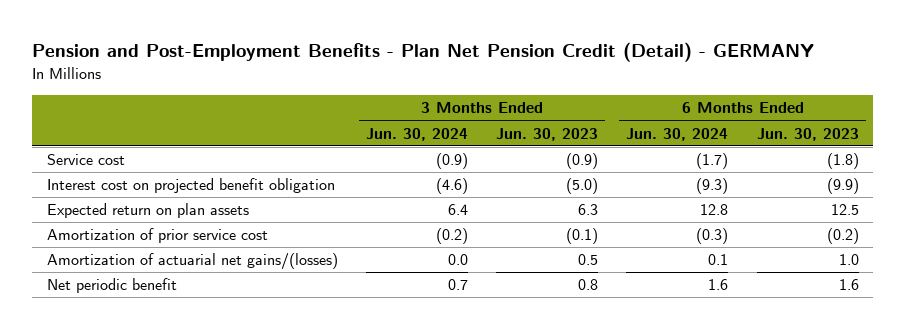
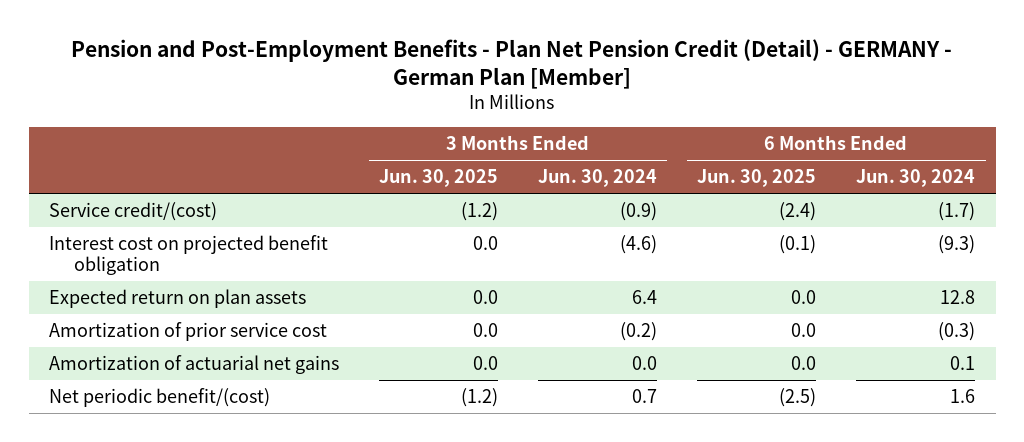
[32,42,815,63] Pension and Post-Employment Benefits - Plan Net Pension Credit (Detail) - GERMANY -> [71,38,953,89] Pension and Post-Employment Benefits - Plan Net Pension Credit (Detail) - GERMANY - German Plan [Member]
[496,127,599,141] Jun. 30, 2023 -> none
[756,127,859,141] Jun. 30, 2023 -> none
none -> [378,169,498,188] Jun. 30, 2025
none -> [697,169,817,188] Jun. 30, 2025
[46,154,125,166] Service cost -> [48,202,217,222] Service credit/(cost)
[46,253,338,271] Amortization of actuarial net gains/(losses) -> [48,355,339,375] Amortization of actuarial net gains
[46,278,177,294] Net periodic benefit -> [48,388,270,408] Net periodic benefit/(cost)

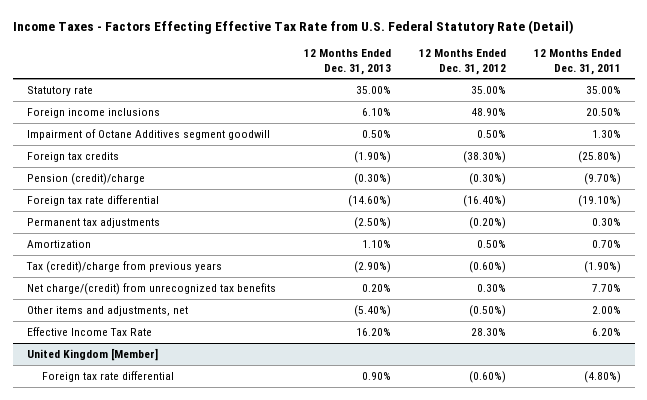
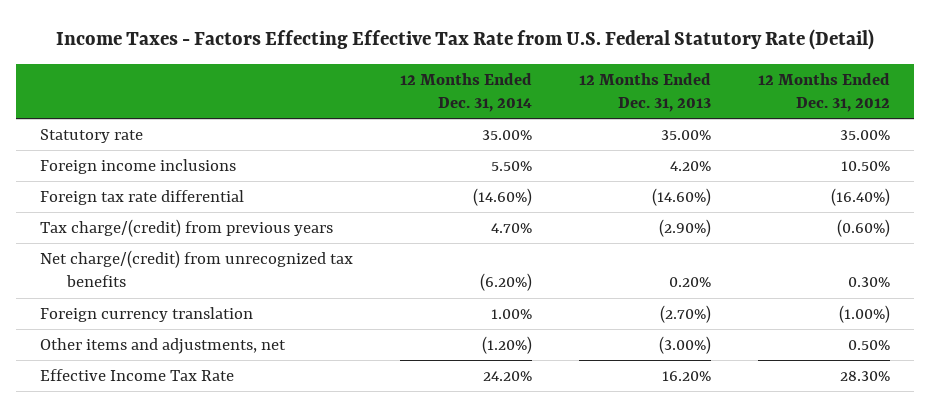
[533,49,621,75] 12 Months Ended Dec. 31, 2011 -> none
none -> [399,72,532,112] 12 Months Ended Dec. 31, 2014
[26,129,270,141] Impairment of Octane Additives segment goodwill -> none
[26,152,119,163] Foreign tax credits -> none
[26,173,145,186] Pension (credit)/charge -> none
[361,108,391,117] 6.10% -> [669,161,711,172] 4.20%
[470,108,506,117] 48.90% -> [841,161,891,172] 10.50%
[26,218,160,229] Permanent tax adjustments -> none
[26,240,91,249] Amortization -> none
[25,261,222,274] Tax (credit)/charge from previous years -> [39,219,333,238] Tax charge/(credit) from previous years
none -> [39,307,253,323] Foreign currency translation
[353,305,391,318] (5.40%) -> [658,336,711,355] (3.00%)
[468,305,506,318] (0.50%) -> [848,340,891,351] 0.50%
[26,348,158,362] United Kingdom [Member] -> none
[41,371,174,383] Foreign tax rate differential -> none

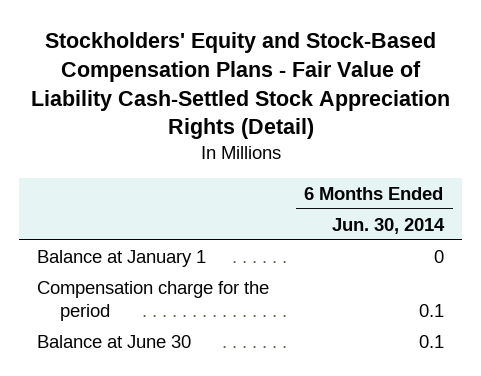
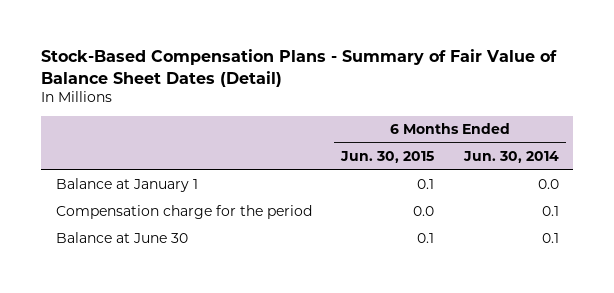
[30,32,450,140] Stockholders' Equity and Stock-Based Compensation Plans - Fair Value of Liability Cash-Settled Stock Appreciation Rights (Detail) -> [40,49,557,87] Stock-Based Compensation Plans - Summary of Fair Value of Balance Sheet Dates (Detail)
none -> [340,151,435,164] Jun. 30, 2015
[433,249,444,263] 0 -> [537,179,559,190] 0.0

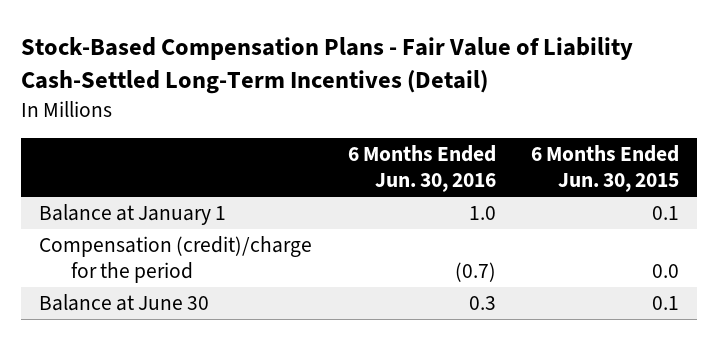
[40,49,557,87] Stock-Based Compensation Plans - Summary of Fair Value of Balance Sheet Dates (Detail) -> [21,36,634,94] Stock-Based Compensation Plans - Fair Value of Liability Cash-Settled Long-Term Incentives (Detail)
[462,151,559,164] Jun. 30, 2014 -> none
none -> [347,145,496,193] 6 Months Ended Jun. 30, 2016
[55,205,312,220] Compensation charge for the period -> [39,235,313,284] Compensation (credit)/charge for the period

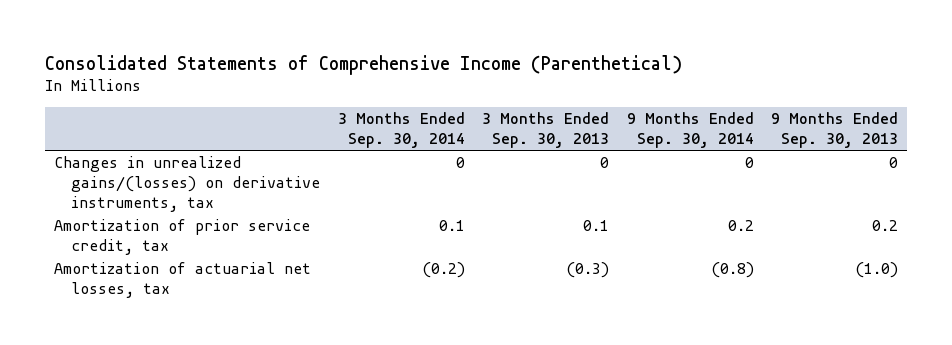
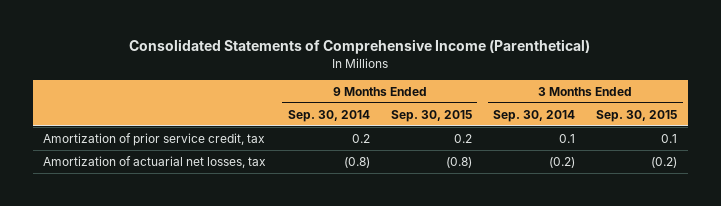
[482,112,610,148] 3 Months Ended Sep. 30, 2013 -> none
[771,112,899,148] 9 Months Ended Sep. 30, 2013 -> none
none -> [390,109,472,122] Sep. 30, 2015
none -> [596,109,678,122] Sep. 30, 2015
[53,156,321,212] Changes in unrealized gains/(losses) on derivative instruments, tax -> none

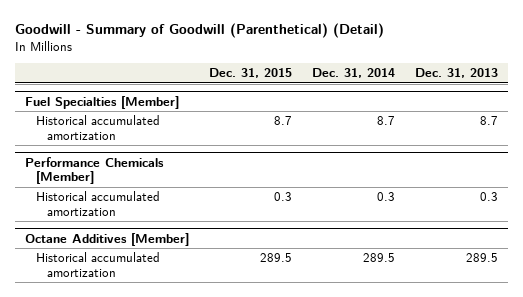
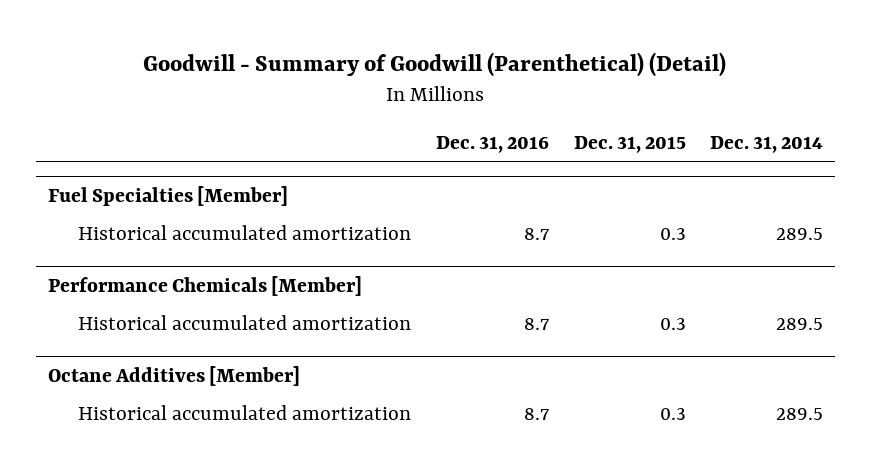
[414,68,498,79] Dec. 31, 2013 -> none
none -> [435,136,549,154] Dec. 31, 2016
[273,116,292,126] 8.7 -> [659,228,686,241] 0.3
[376,116,395,126] 8.7 -> [776,228,824,241] 289.5
[376,192,395,202] 0.3 -> [776,318,824,331] 289.5
[259,253,292,263] 289.5 -> [659,408,686,421] 0.3

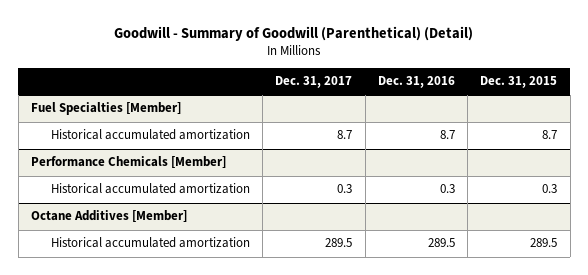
[710,136,824,154] Dec. 31, 2014 -> none
none -> [275,76,353,89] Dec. 31, 2017
[659,228,686,241] 0.3 -> [542,130,558,140] 8.7
[523,318,549,331] 8.7 -> [439,184,455,194] 0.3
[523,408,549,421] 8.7 -> [427,238,455,248] 289.5
[659,408,686,421] 0.3 -> [530,238,558,248] 289.5

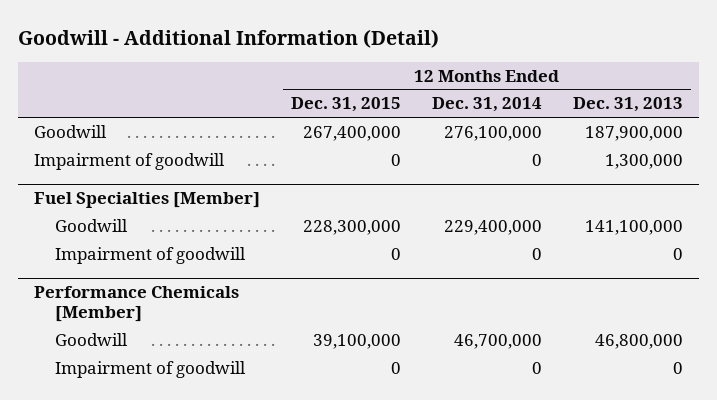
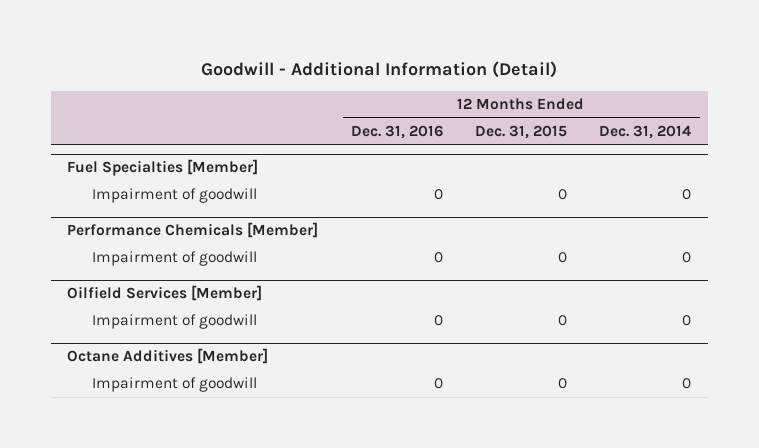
[573,97,684,113] Dec. 31, 2013 -> none
none -> [350,124,443,139] Dec. 31, 2016
[33,125,107,139] Goodwill -> none
[33,153,225,171] Impairment of goodwill -> none
[54,219,128,233] Goodwill -> none
[54,333,128,347] Goodwill -> none
none -> [67,285,263,302] Oilfield Services [Member]
none -> [91,314,257,330] Impairment of goodwill
none -> [67,348,269,365] Octane Additives [Member]
none -> [91,377,257,393] Impairment of goodwill

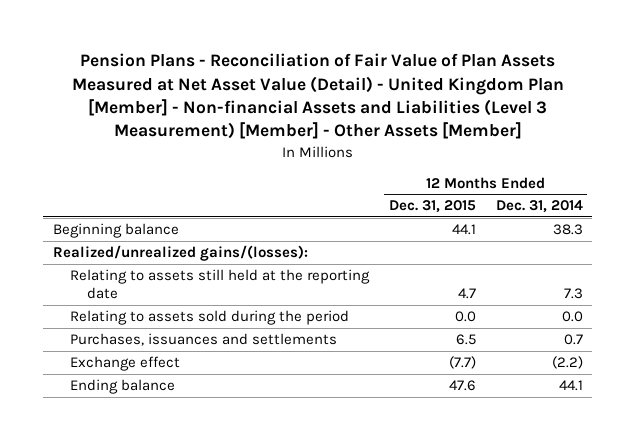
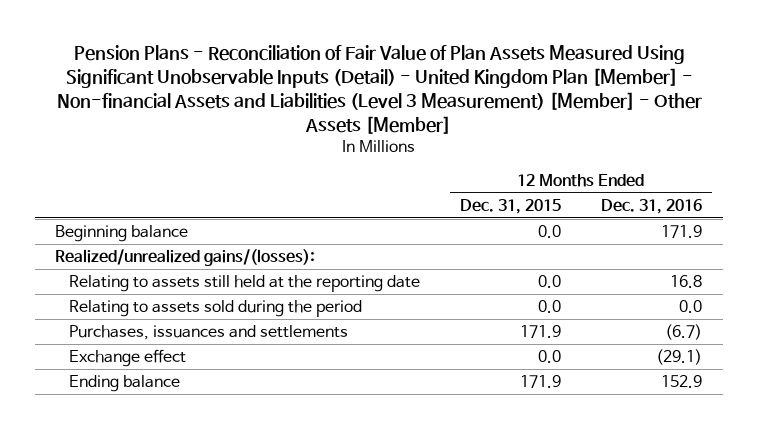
[71,53,564,140] Pension Plans - Reconciliation of Fair Value of Plan Assets Measured at Net Asset Value (Detail) - United Kingdom Plan [Member] - Non-financial Assets and Liabilities (Level 3 Measurement) [Member] - Other Assets [Member] -> [56,45,702,135] Pension Plans - Reconciliation of Fair Value of Plan Assets Measured Using Significant Unobservable Inputs (Detail) - United Kingdom Plan [Member] - Non-financial Assets and Liabilities (Level 3 Measurement) [Member] - Other Assets [Member]
[495,200,583,214] Dec. 31, 2014 -> none
none -> [601,198,703,214] Dec. 31, 2016
[451,224,476,236] 44.1 -> [538,225,562,239] 0.0
[457,288,476,300] 4.7 -> [538,275,562,289] 0.0
[455,334,476,346] 6.5 -> [520,325,562,339] 171.9
[448,356,476,370] (7.7) -> [538,350,562,364] 0.0
[448,380,476,392] 47.6 -> [520,375,562,389] 171.9

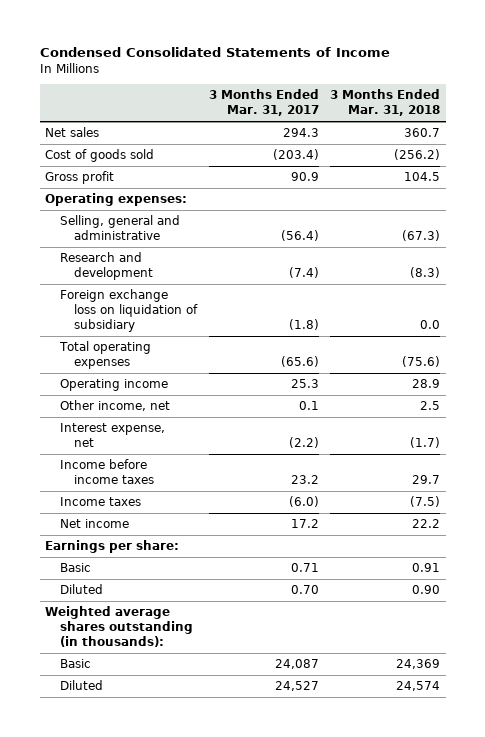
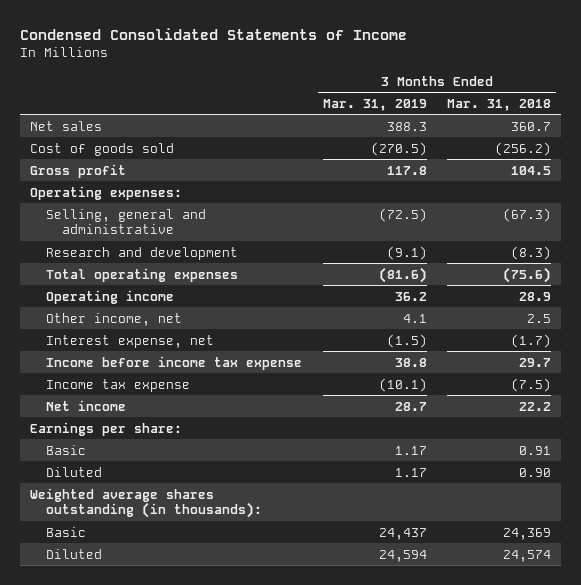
[208,89,319,117] 3 Months Ended Mar. 31, 2017 -> none
none -> [322,98,427,111] Mar. 31, 2019
[59,289,199,332] Foreign exchange loss on liquidation of subsidiary -> none
[59,459,155,485] Income before income taxes -> [46,355,303,370] Income before income tax expense
[59,497,141,507] Income taxes -> [46,378,191,392] Income tax expense

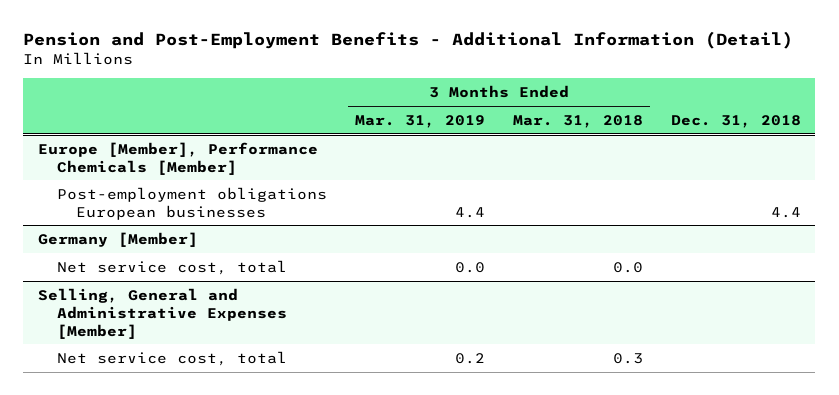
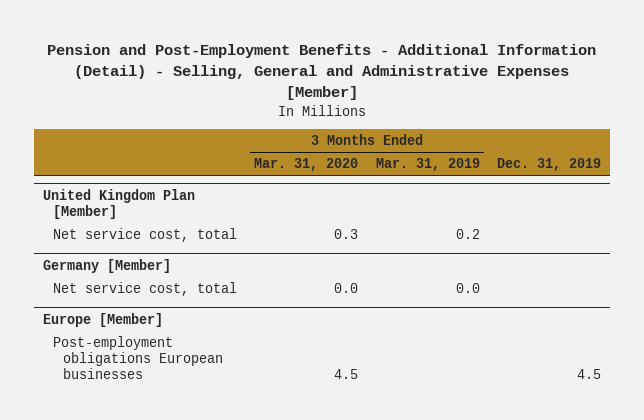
[23,31,794,50] Pension and Post-Employment Benefits - Additional Information (Detail) -> [47,44,597,101] Pension and Post-Employment Benefits - Additional Information (Detail) - Selling, General and Administrative Expenses [Member]
[513,114,644,128] Mar. 31, 2018 -> none
[671,114,802,128] Dec. 31, 2018 -> none
none -> [254,158,359,172] Mar. 31, 2020
none -> [497,158,602,172] Dec. 31, 2019
[37,141,318,175] Europe [Member], Performance Chemicals [Member] -> none
[56,186,327,220] Post-employment obligations European businesses -> none
none -> [43,188,196,219] United Kingdom Plan [Member]
none -> [52,227,237,242] Net service cost, total
[56,350,287,366] Net service cost, total -> none
[37,287,287,339] Selling, General and Administrative Expenses [Member] -> [43,312,164,327] Europe [Member]
none -> [52,335,223,379] Post-employment obligations European businesses

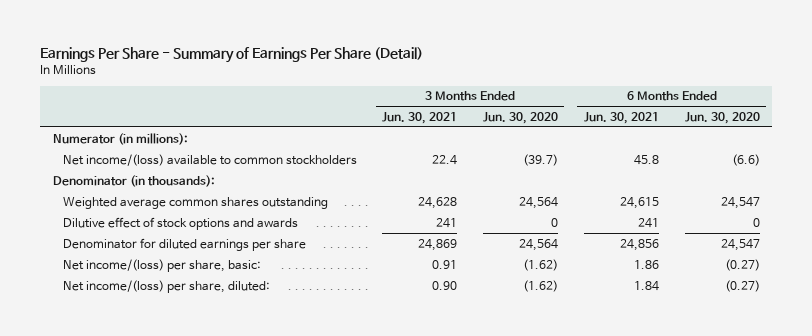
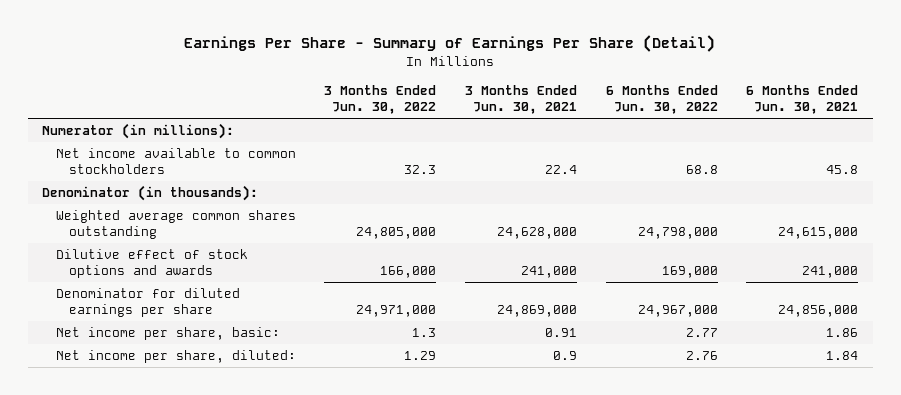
[483,111,559,124] Jun. 30, 2020 -> none
[684,111,760,124] Jun. 30, 2020 -> none
none -> [324,84,437,115] 3 Months Ended Jun. 30, 2022
none -> [605,84,718,115] 6 Months Ended Jun. 30, 2022
[62,153,357,166] Net income/(loss) available to common stockholders -> [55,147,296,175] Net income available to common stockholders
[418,196,458,209] 24,628 -> [496,227,577,240] 24,628,000
[619,196,659,209] 24,615 -> [778,227,859,240] 24,615,000
[436,217,458,228] 241 -> [520,266,577,279] 241,000
[637,217,659,228] 241 -> [802,266,859,279] 241,000
[418,238,458,251] 24,869 -> [496,305,577,318] 24,869,000
[619,238,659,251] 24,856 -> [778,305,859,318] 24,856,000
[62,258,261,272] Net income/(loss) per share, basic: -> [55,326,280,340] Net income per share, basic:
[62,279,270,293] Net income/(loss) per share, diluted: -> [55,349,296,363] Net income per share, diluted:
[432,280,458,290] 0.90 -> [552,350,577,360] 0.9

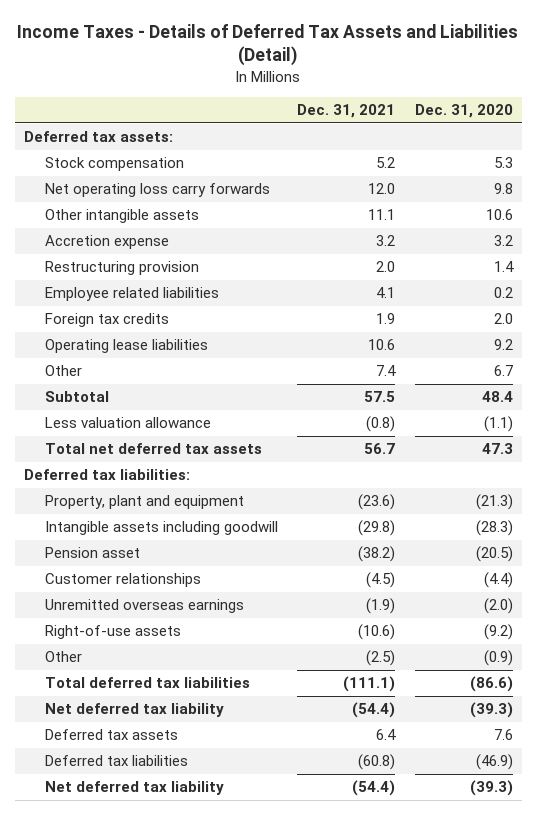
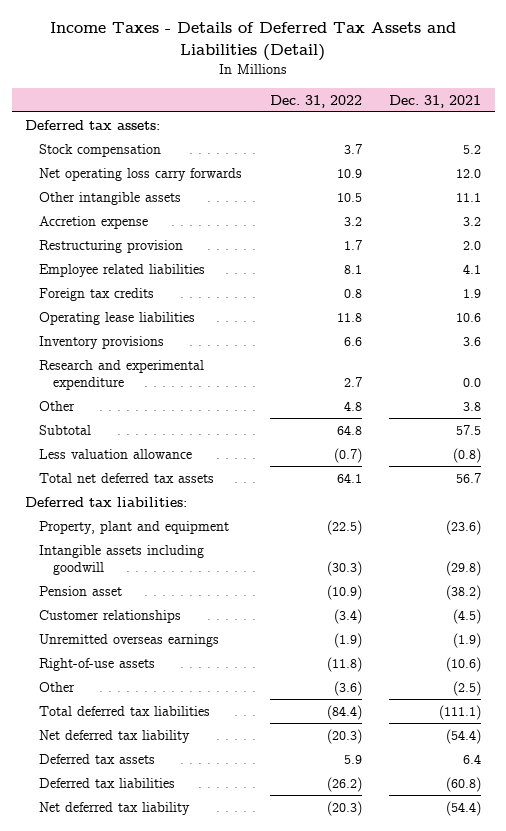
[414,103,513,118] Dec. 31, 2020 -> none
none -> [269,94,362,108] Dec. 31, 2022
none -> [39,335,165,349] Inventory provisions
none -> [39,359,205,390] Research and experimental expenditure
[376,365,397,377] 7.4 -> [463,401,482,411] 3.8

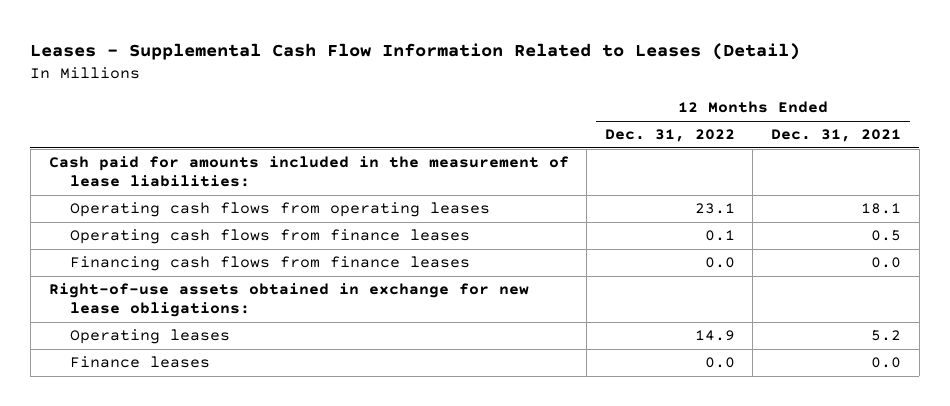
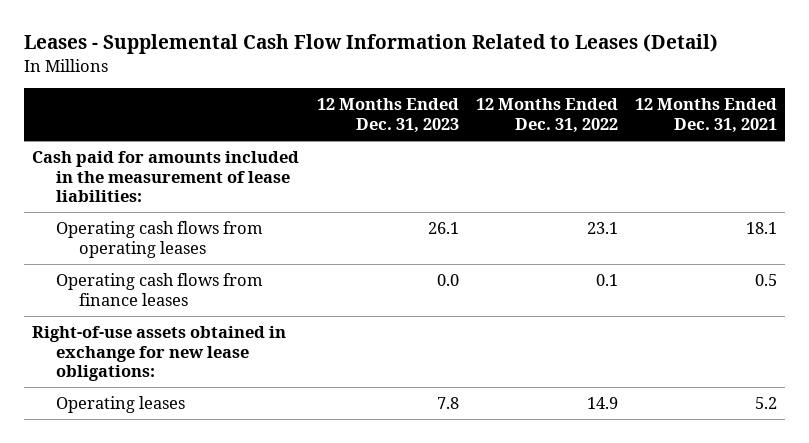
none -> [316,98,459,133] 12 Months Ended Dec. 31, 2023
[70,256,471,272] Financing cash flows from finance leases -> none
[70,356,211,369] Finance leases -> none

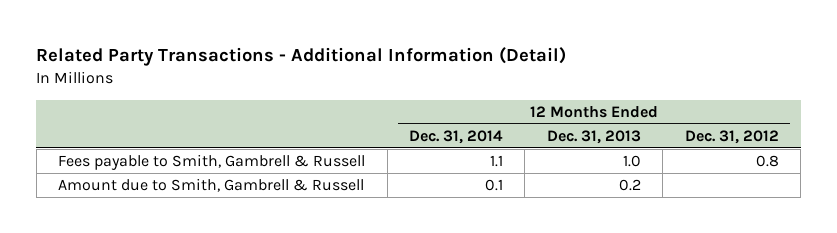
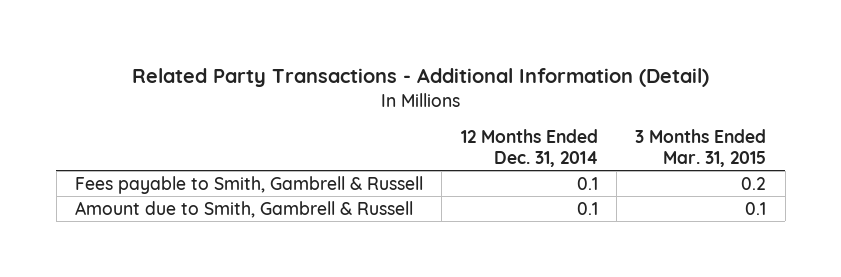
[546,129,641,144] Dec. 31, 2013 -> none
[684,129,779,144] Dec. 31, 2012 -> none
none -> [635,128,767,167] 3 Months Ended Mar. 31, 2015
[489,155,503,168] 1.1 -> [576,176,598,190] 0.1

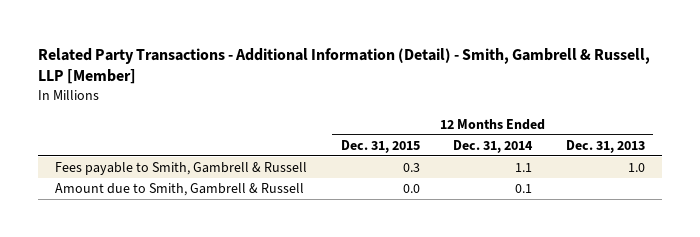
[131,68,709,88] Related Party Transactions - Additional Information (Detail) -> [38,47,651,85] Related Party Transactions - Additional Information (Detail) - Smith, Gambrell & Russell, LLP [Member]
[635,128,767,167] 3 Months Ended Mar. 31, 2015 -> none
none -> [340,139,420,153] Dec. 31, 2015
none -> [565,139,645,153] Dec. 31, 2013
[576,176,598,190] 0.1 -> [515,163,533,173] 1.1

